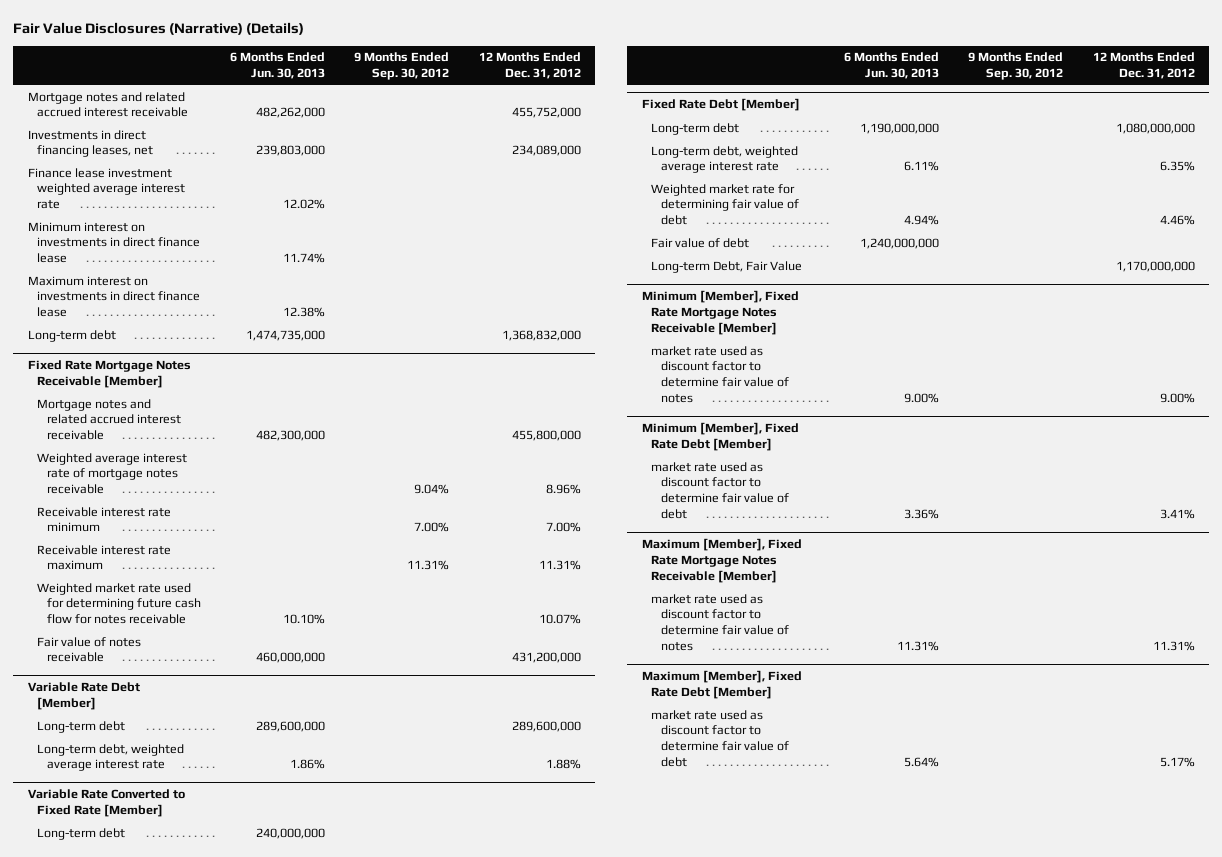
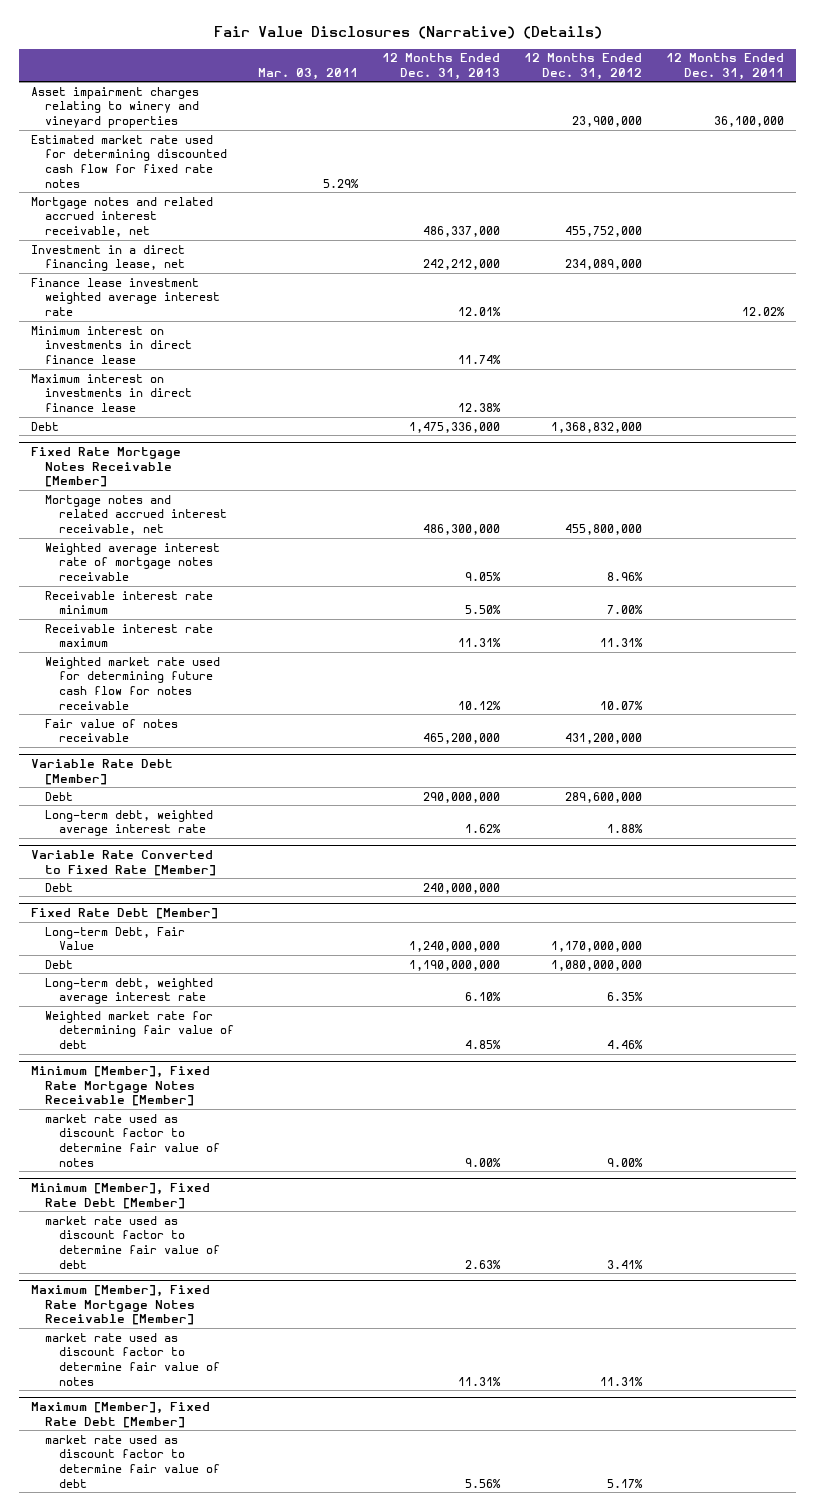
[230,52,326,79] 6 Months Ended Jun. 30, 2013 -> none
[354,52,450,80] 9 Months Ended Sep. 30, 2012 -> none
none -> [257,67,358,80] Mar. 03, 2011
none -> [382,53,501,80] 12 Months Ended Dec. 31, 2013
none -> [666,53,785,80] 12 Months Ended Dec. 31, 2011
none -> [30,86,199,128] Asset impairment charges relating to winery and vineyard properties
none -> [30,134,227,188] Estimated market rate used for determining discounted cash flow for fixed rate notes
[27,91,189,118] Mortgage notes and related accrued interest receivable -> [30,196,213,237] Mortgage notes and related accrued interest receivable, net
[27,129,154,158] Investments in direct financing leases, net -> [30,244,185,272] Investment in a direct financing lease, net
[27,329,116,342] Long-term debt -> [30,421,59,431] Debt
[37,398,181,440] Mortgage notes and related accrued interest receivable -> [44,494,227,535] Mortgage notes and related accrued interest receivable, net
[37,720,126,733] Long-term debt -> [44,791,73,801] Debt
[37,827,126,840] Long-term debt -> [44,882,73,892] Debt
[651,260,803,273] Long-term Debt, Fair Value -> [44,926,185,951] Long-term Debt, Fair Value
[651,122,740,135] Long-term debt -> [44,959,73,969] Debt
[651,237,750,248] Fair value of debt -> none

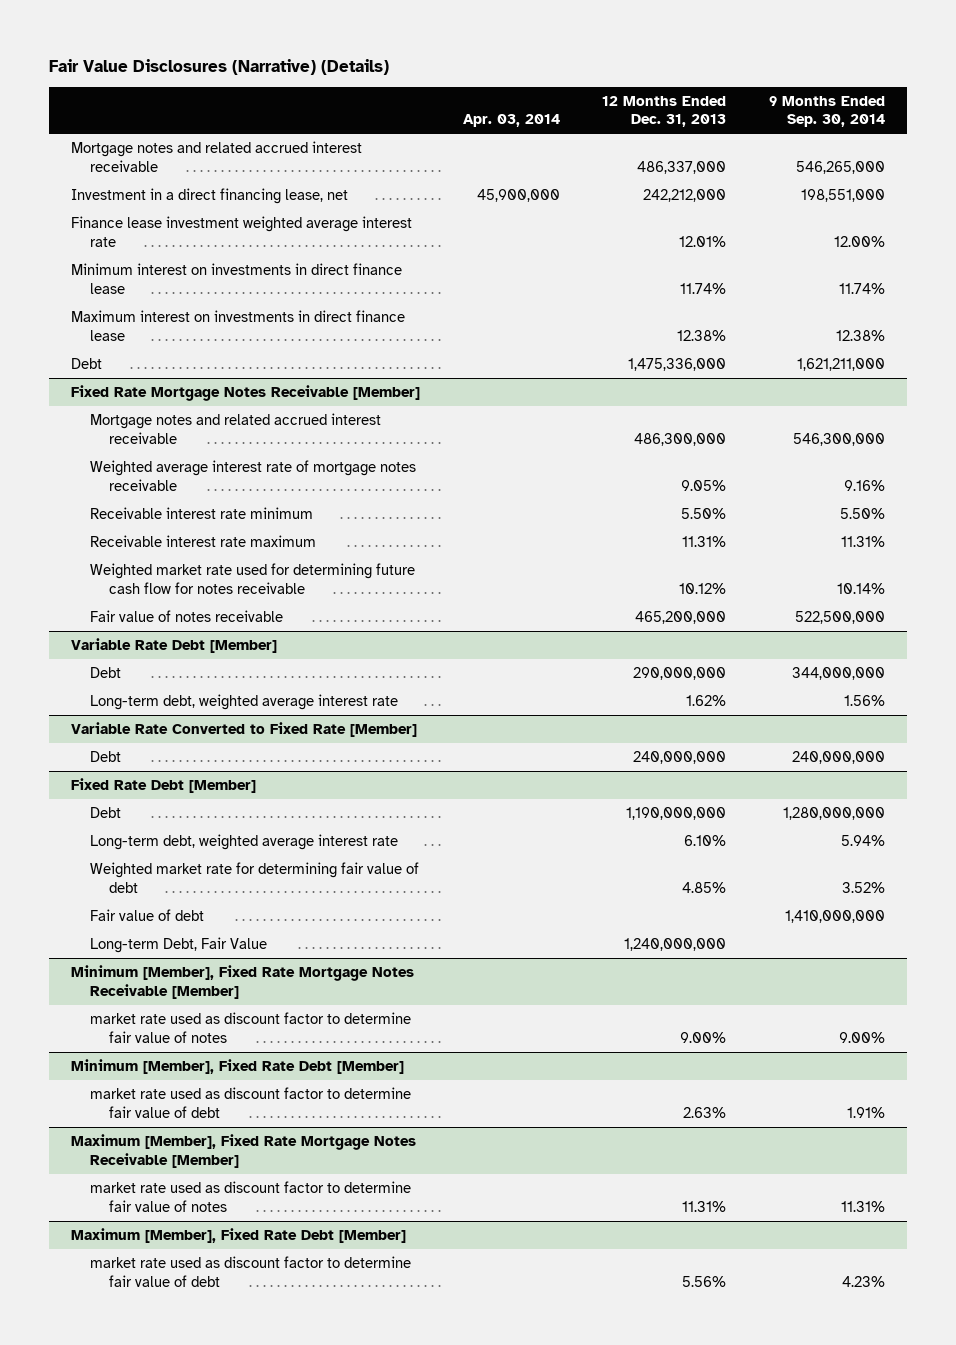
[257,67,358,80] Mar. 03, 2011 -> none
[524,53,643,80] 12 Months Ended Dec. 31, 2012 -> none
[666,53,785,80] 12 Months Ended Dec. 31, 2011 -> none
none -> [462,114,560,128] Apr. 03, 2014
none -> [769,95,886,128] 9 Months Ended Sep. 30, 2014
[30,86,199,128] Asset impairment charges relating to winery and vineyard properties -> none
[30,134,227,188] Estimated market rate used for determining discounted cash flow for fixed rate notes -> none
[30,196,213,237] Mortgage notes and related accrued interest receivable, net -> [70,140,362,172] Mortgage notes and related accrued interest receivable
[44,494,227,535] Mortgage notes and related accrued interest receivable, net -> [89,412,381,444] Mortgage notes and related accrued interest receivable
none -> [89,908,204,921] Fair value of debt
[44,926,185,951] Long-term Debt, Fair Value -> [89,936,267,953] Long-term Debt, Fair Value

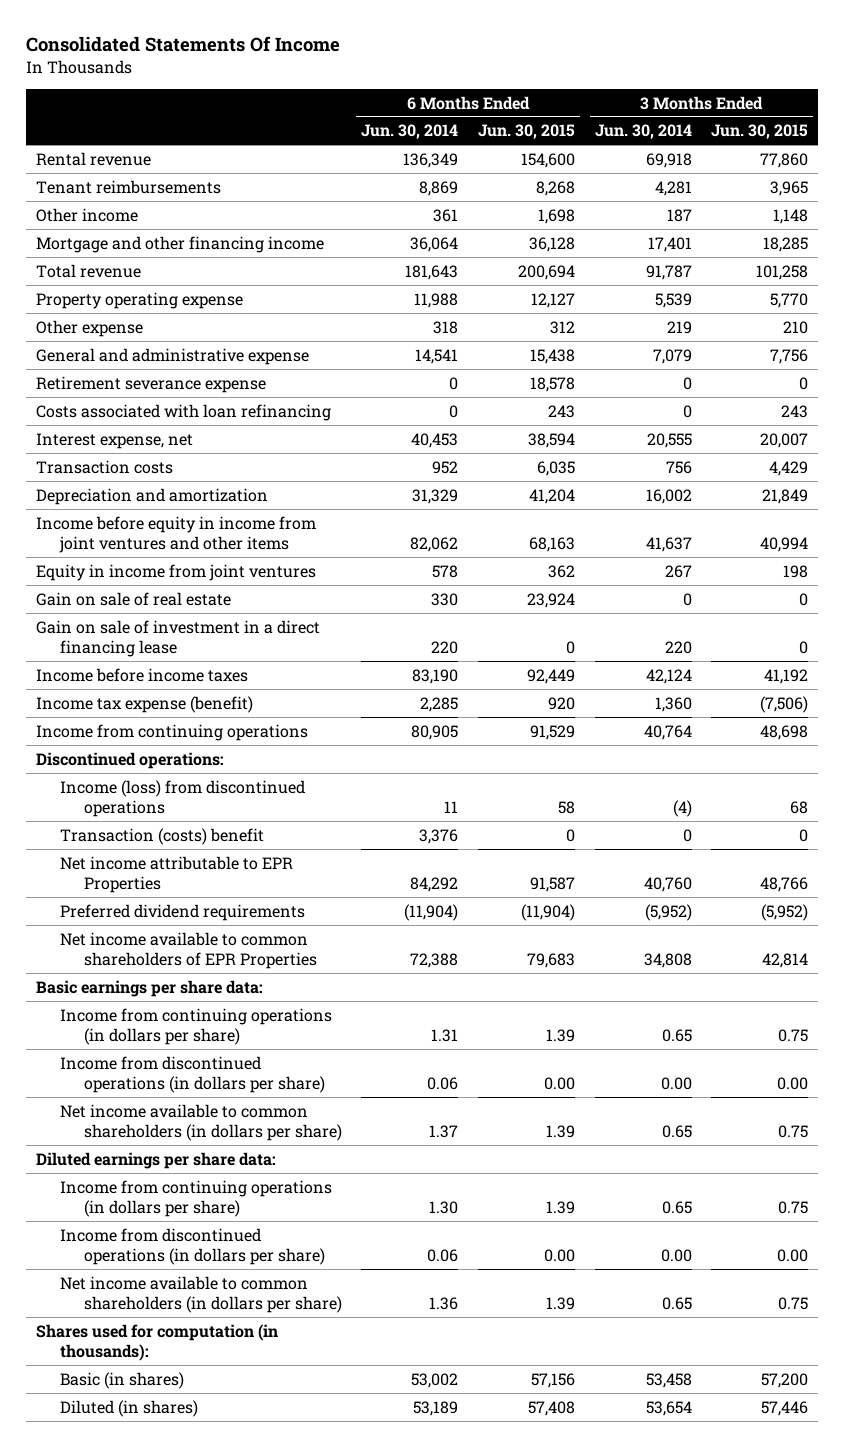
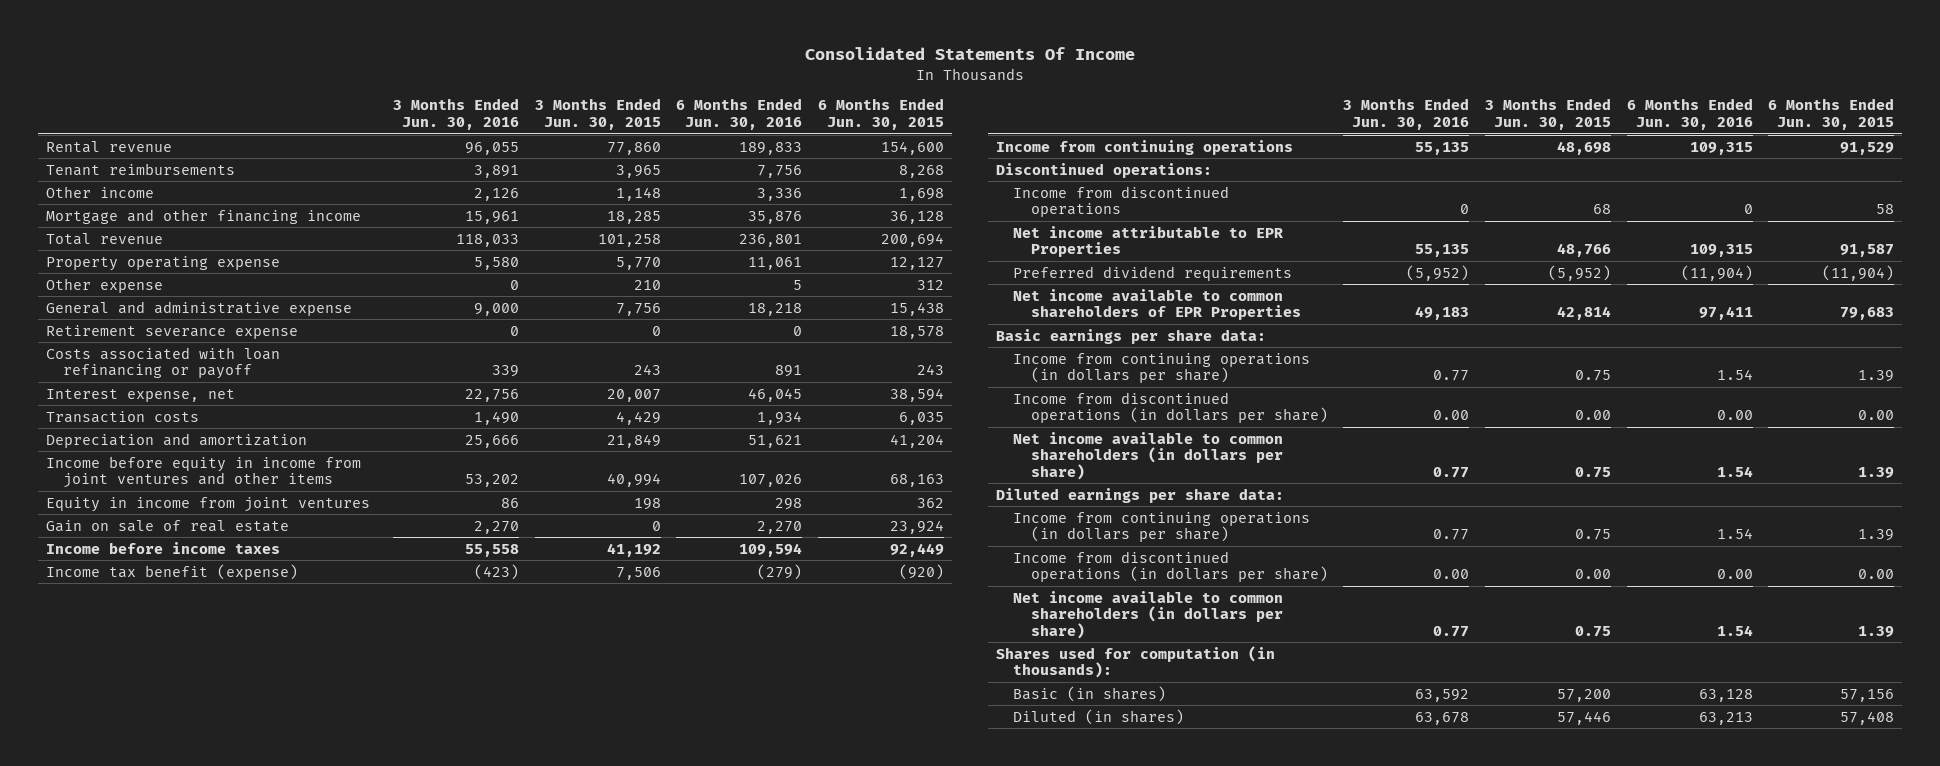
[361,124,459,140] Jun. 30, 2014 -> none
[594,124,692,140] Jun. 30, 2014 -> none
none -> [393,98,520,131] 3 Months Ended Jun. 30, 2016
none -> [676,98,803,131] 6 Months Ended Jun. 30, 2016
[36,403,332,421] Costs associated with loan refinancing -> [45,346,280,380] Costs associated with loan refinancing or payoff
[36,619,321,657] Gain on sale of investment in a direct financing lease -> none
[36,695,254,713] Income tax expense (benefit) -> [45,563,298,580] Income tax benefit (expense)
[547,696,575,710] 920 -> [899,563,945,580] (920)
[760,695,809,713] (7,506) -> [615,566,661,580] 7,506
[59,827,264,845] Transaction (costs) benefit -> none
[59,779,305,817] Income (loss) from discontinued operations -> [1013,185,1230,218] Income from discontinued operations

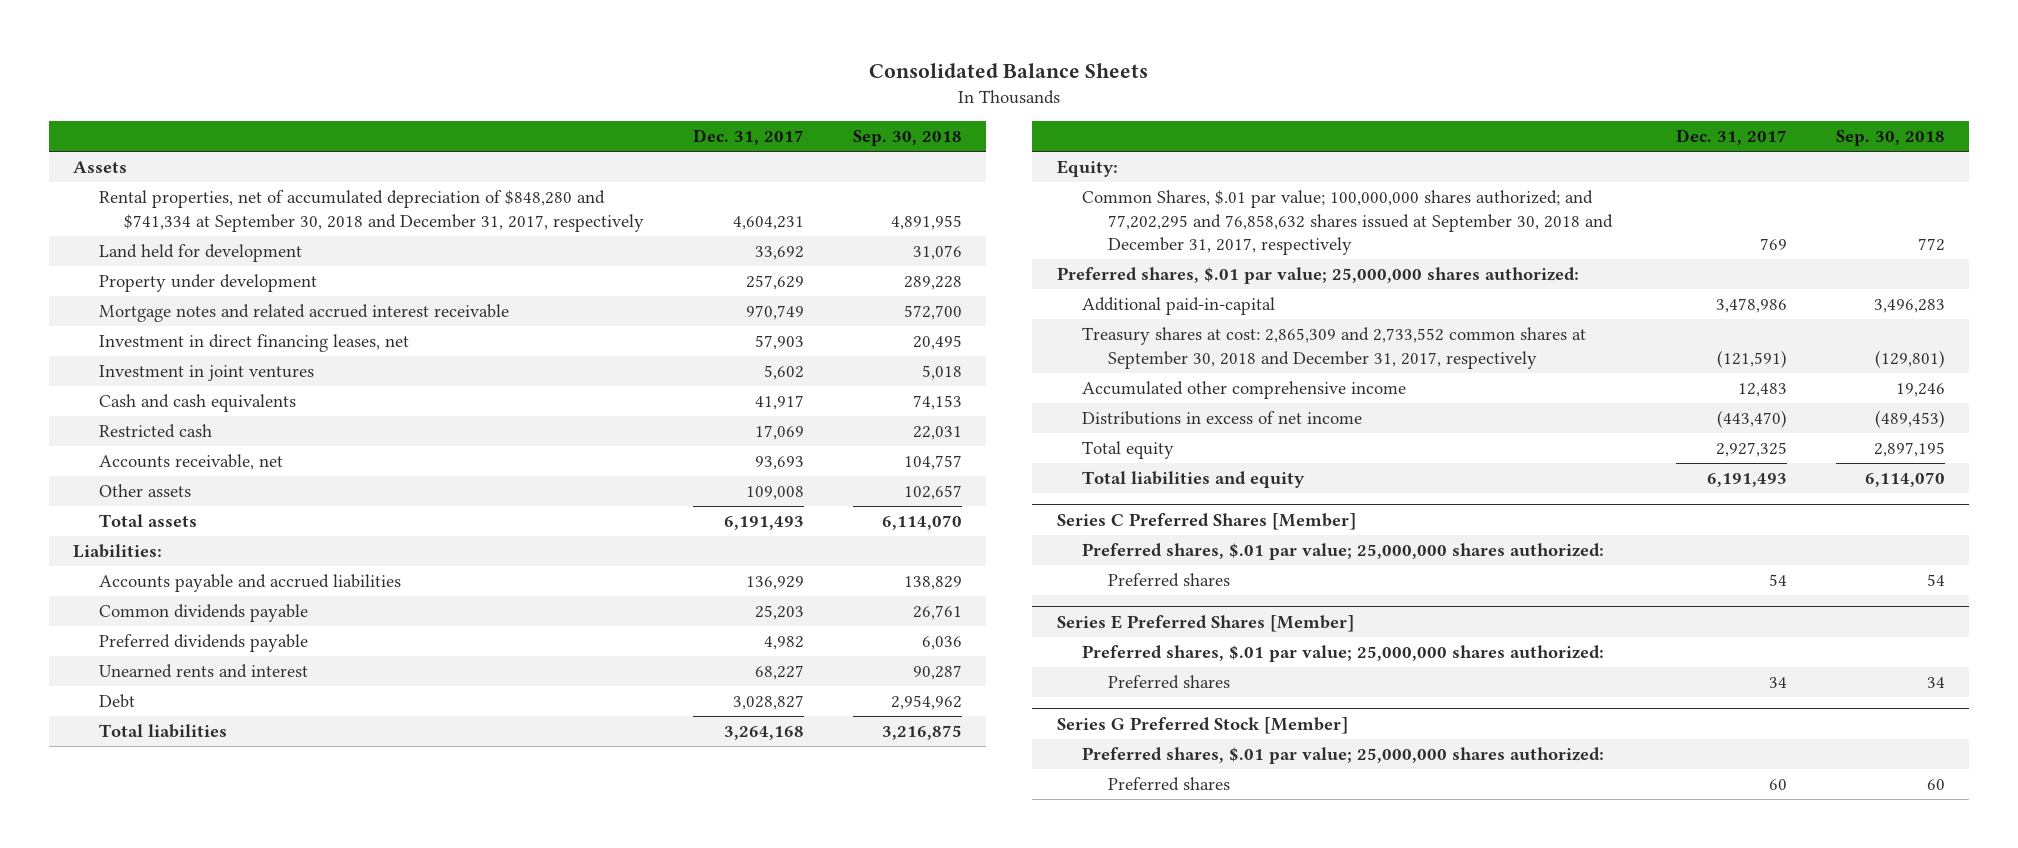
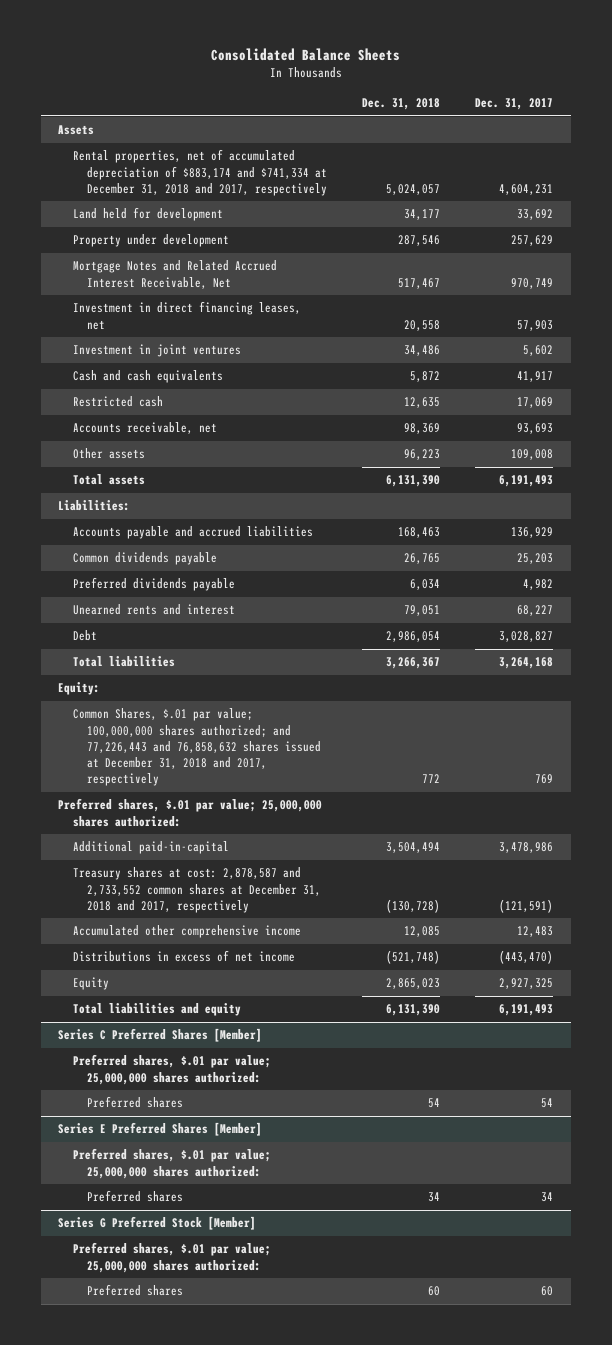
[852,130,962,147] Sep. 30, 2018 -> none
none -> [362,98,441,111] Dec. 31, 2018
[98,190,645,232] Rental properties, net of accumulated depreciation of $848,280 and $741,334 at September 30, 2018 and December 31, 2017, respectively -> [72,149,327,196] Rental properties, net of accumulated depreciation of $883,174 and $741,334 at December 31, 2018 and 2017, respectively
[98,304,509,323] Mortgage notes and related accrued interest receivable -> [72,260,277,289] Mortgage Notes and Related Accrued Interest Receivable, Net
[1082,190,1613,256] Common Shares, $.01 par value; 100,000,000 shares authorized; and 77,202,295 and 76,858,632 shares issued at September 30, 2018 and December 31, 2017, respectively -> [72,708,321,787] Common Shares, $.01 par value; 100,000,000 shares authorized; and 77,226,443 and 76,858,632 shares issued at December 31, 2018 and 2017, respectively
[1082,327,1587,369] Treasury shares at cost: 2,865,309 and 2,733,552 common shares at September 30, 2018 and December 31, 2017, respectively -> [72,867,321,913] Treasury shares at cost: 2,878,587 and 2,733,552 common shares at December 31, 2018 and 2017, respectively
[1082,441,1175,460] Total equity -> [72,977,109,991] Equity

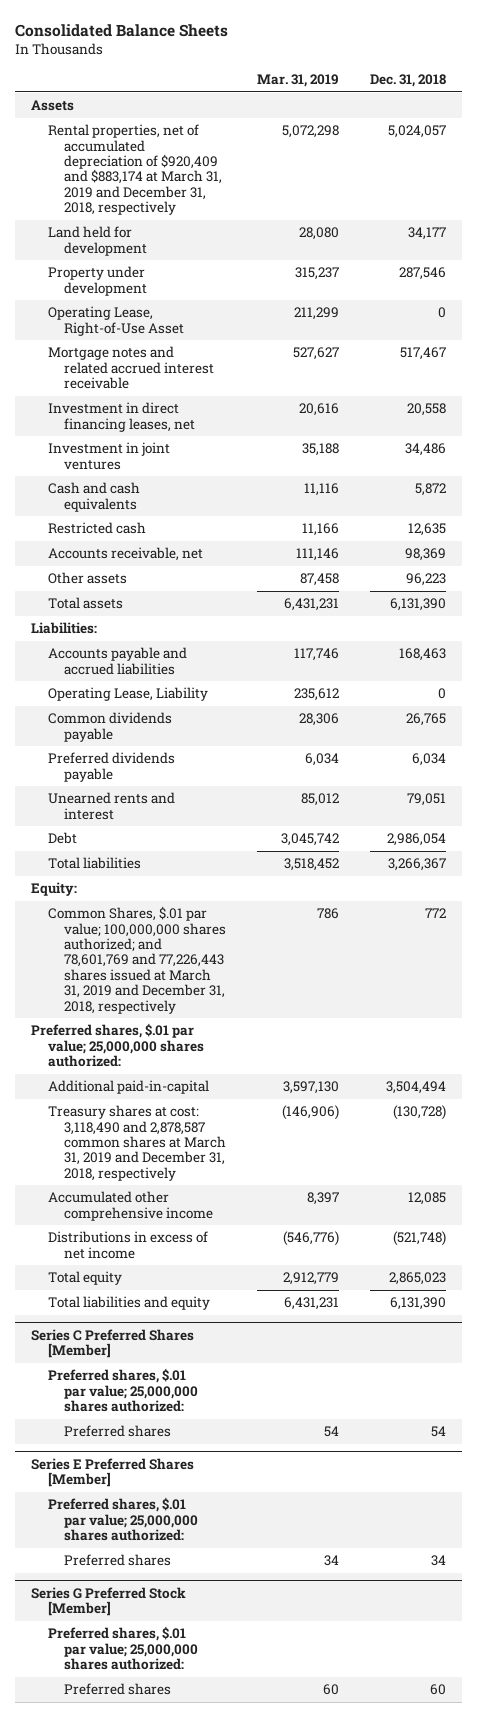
[475,98,554,111] Dec. 31, 2017 -> none
none -> [257,74,340,88] Mar. 31, 2019
[72,149,327,196] Rental properties, net of accumulated depreciation of $883,174 and $741,334 at December 31, 2018 and 2017, respectively -> [47,124,223,216] Rental properties, net of accumulated depreciation of $920,409 and $883,174 at March 31, 2019 and December 31, 2018, respectively
none -> [47,306,185,336] Operating Lease, Right-of-Use Asset
[72,260,277,289] Mortgage Notes and Related Accrued Interest Receivable, Net -> [47,346,215,389] Mortgage notes and related accrued interest receivable
none -> [47,687,208,702] Operating Lease, Liability
[72,708,321,787] Common Shares, $.01 par value; 100,000,000 shares authorized; and 77,226,443 and 76,858,632 shares issued at December 31, 2018 and 2017, respectively -> [47,906,227,1014] Common Shares, $.01 par value; 100,000,000 shares authorized; and 78,601,769 and 77,226,443 shares issued at March 31, 2019 and December 31, 2018, respectively
[72,867,321,913] Treasury shares at cost: 2,878,587 and 2,733,552 common shares at December 31, 2018 and 2017, respectively -> [47,1105,227,1181] Treasury shares at cost: 3,118,490 and 2,878,587 common shares at March 31, 2019 and December 31, 2018, respectively
[72,977,109,991] Equity -> [47,1271,122,1286] Total equity

